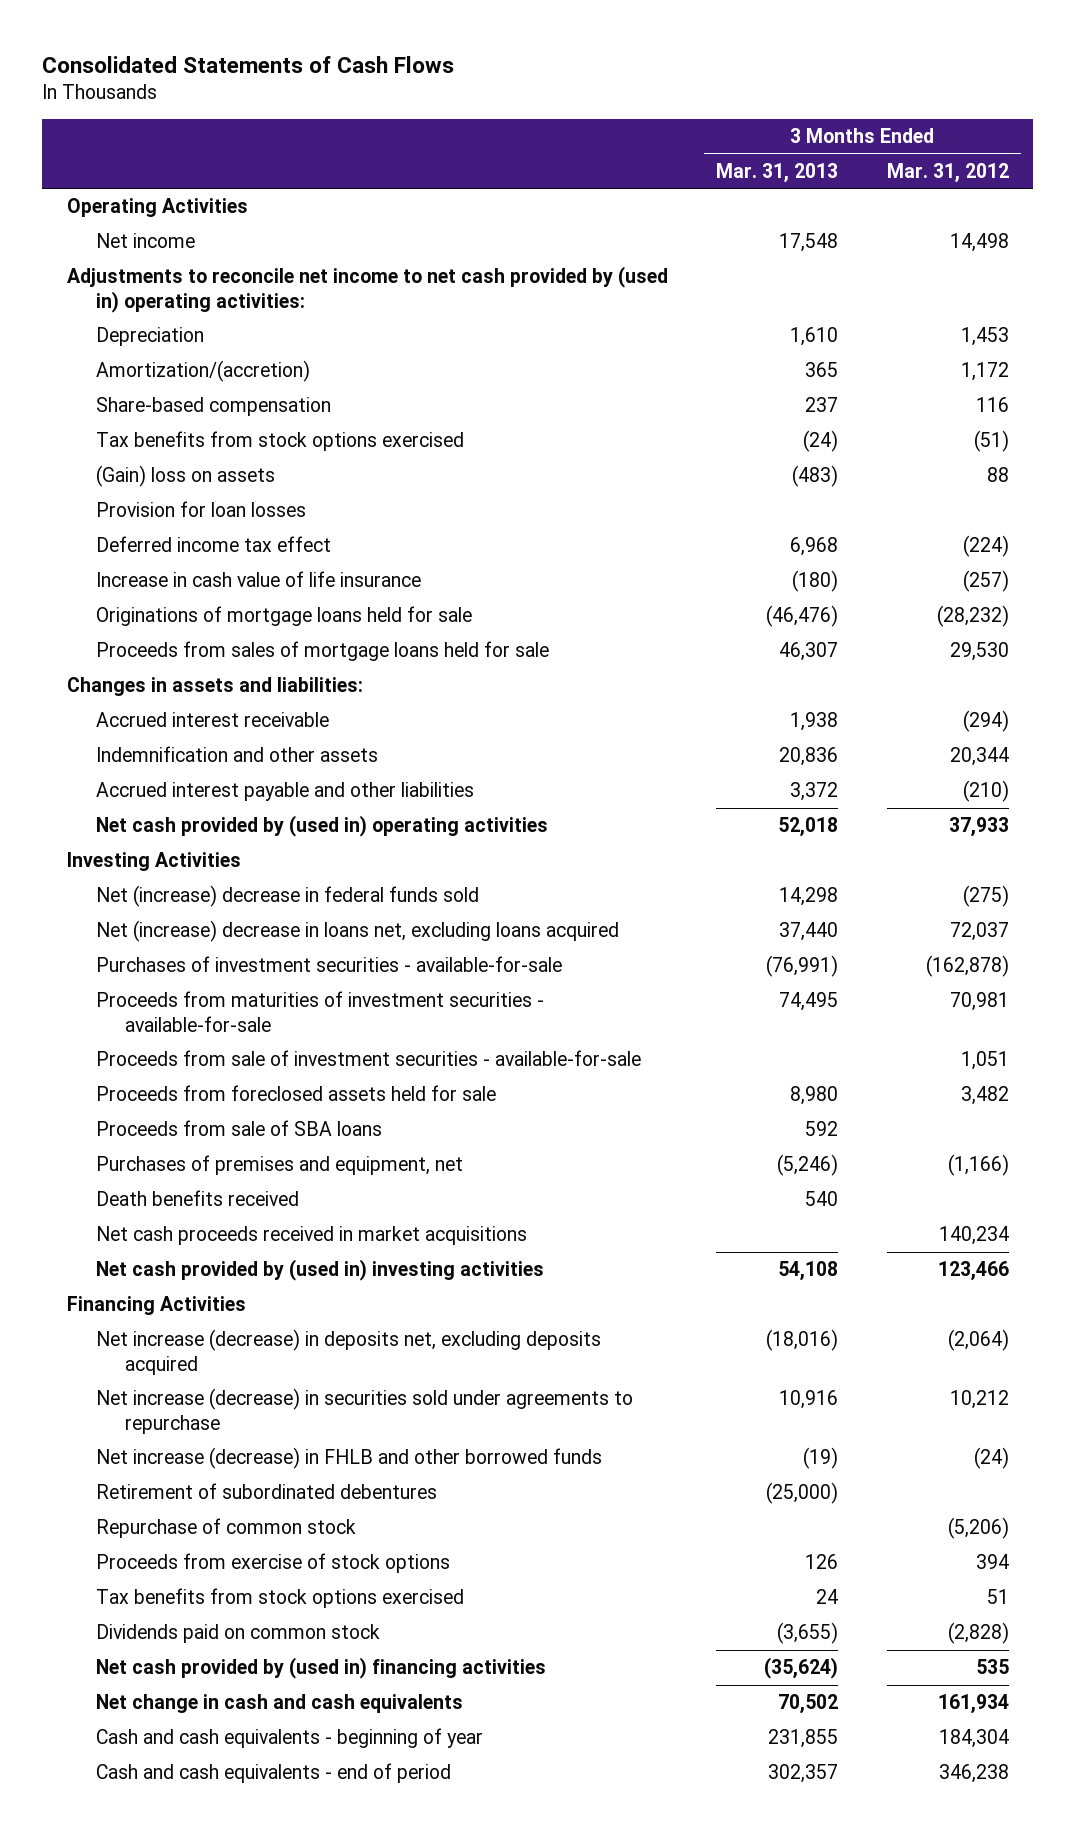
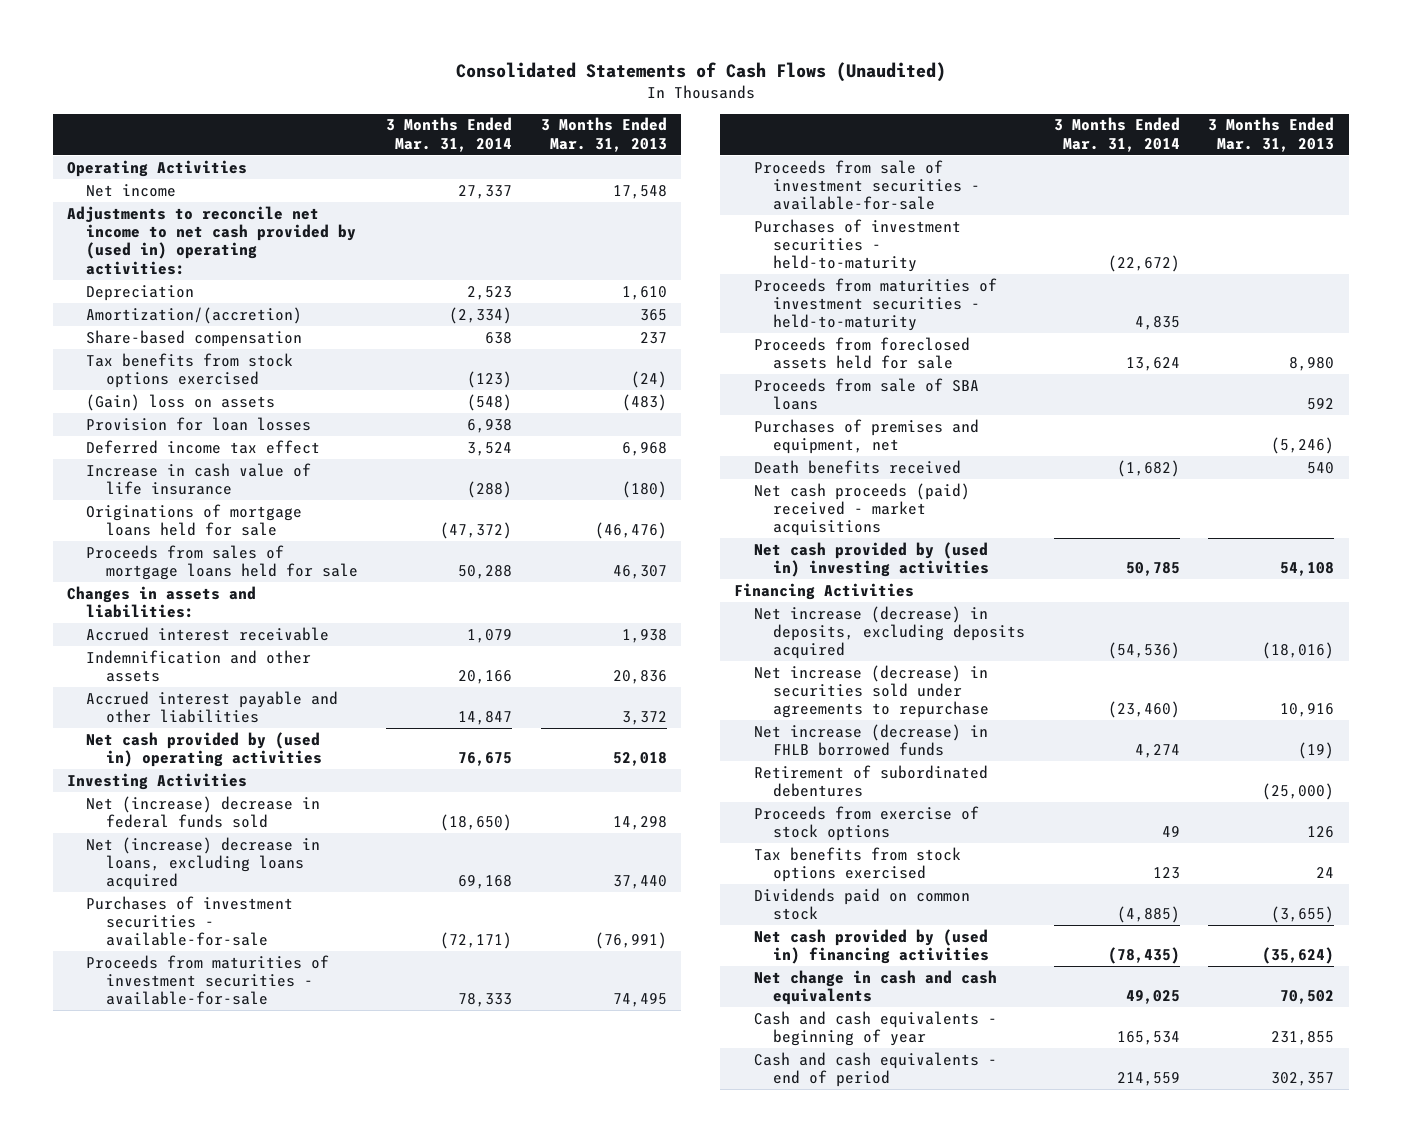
[42,55,455,73] Consolidated Statements of Cash Flows -> [455,61,946,82] Consolidated Statements of Cash Flows (Unaudited)
[886,162,1009,183] Mar. 31, 2012 -> none
none -> [386,117,513,152] 3 Months Ended Mar. 31, 2014
[96,920,620,943] Net (increase) decrease in loans net, excluding loans acquired -> [86,836,321,891] Net (increase) decrease in loans, excluding loans acquired
none -> [753,218,961,273] Purchases of investment securities - held-to-maturity
none -> [753,277,997,332] Proceeds from maturities of investment securities - held-to-maturity
[96,1226,528,1246] Net cash proceeds received in market acquisitions -> [753,482,970,537] Net cash proceeds (paid) received - market acquisitions
[96,1329,602,1375] Net increase (decrease) in deposits net, excluding deposits acquired -> [753,605,1026,660] Net increase (decrease) in deposits, excluding deposits acquired
[96,1447,603,1470] Net increase (decrease) in FHLB and other borrowed funds -> [753,723,988,757] Net increase (decrease) in FHLB borrowed funds
[96,1518,357,1539] Repurchase of common stock -> none

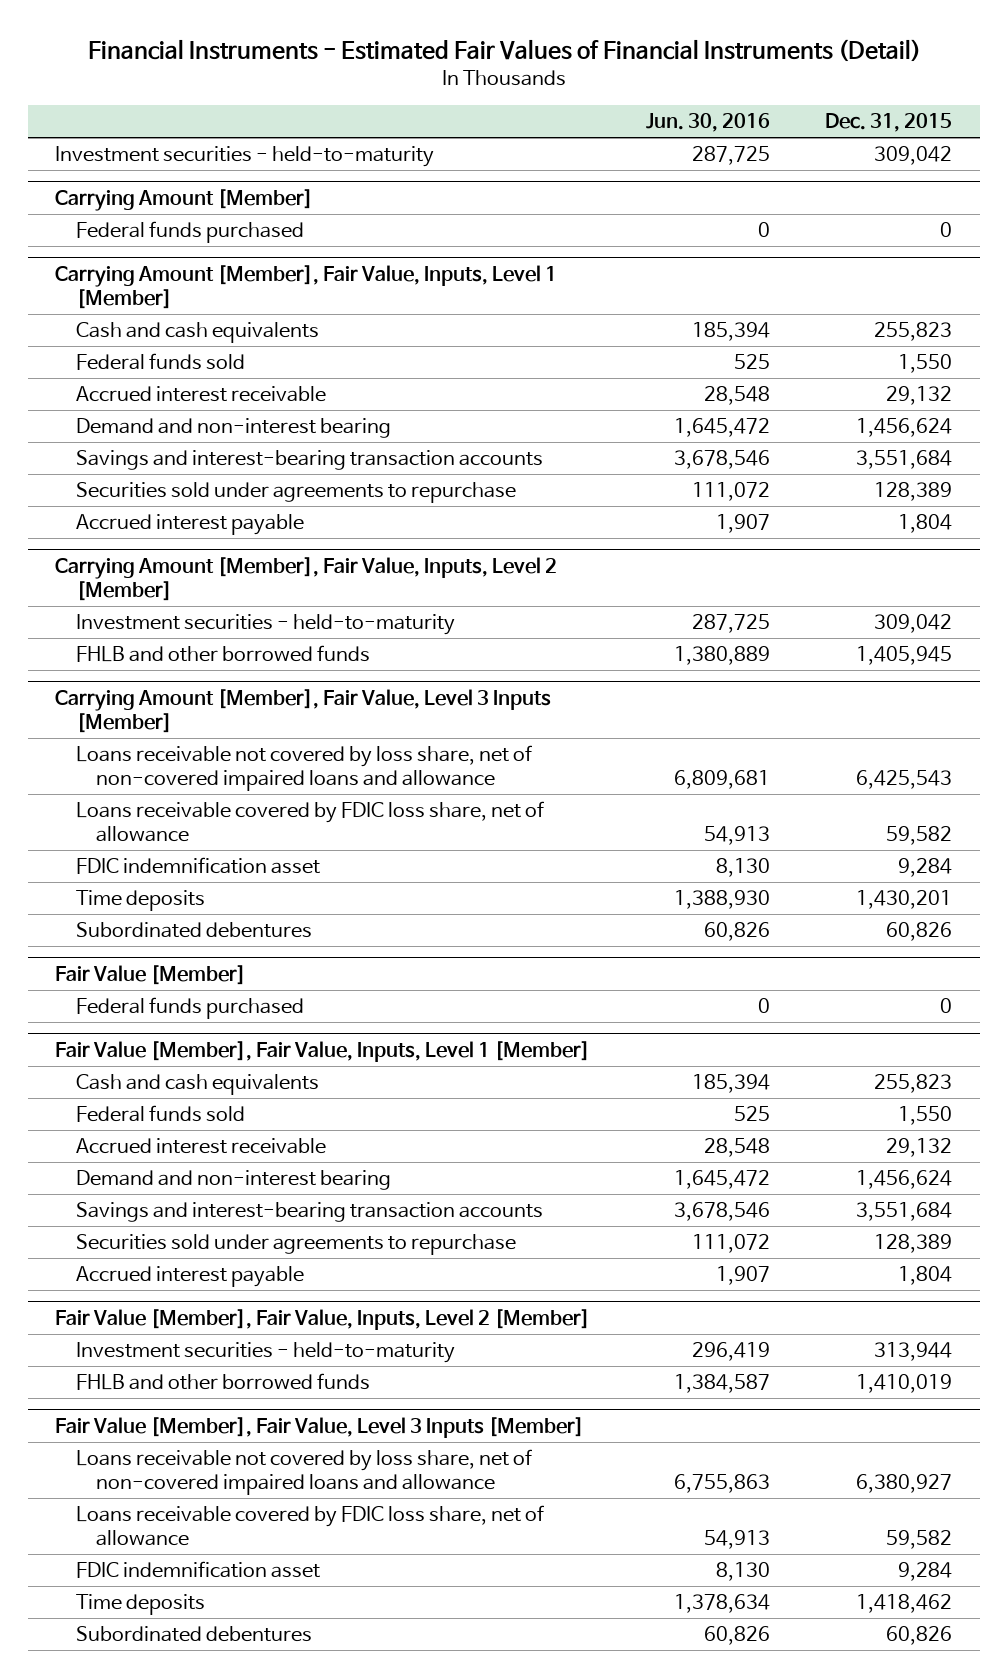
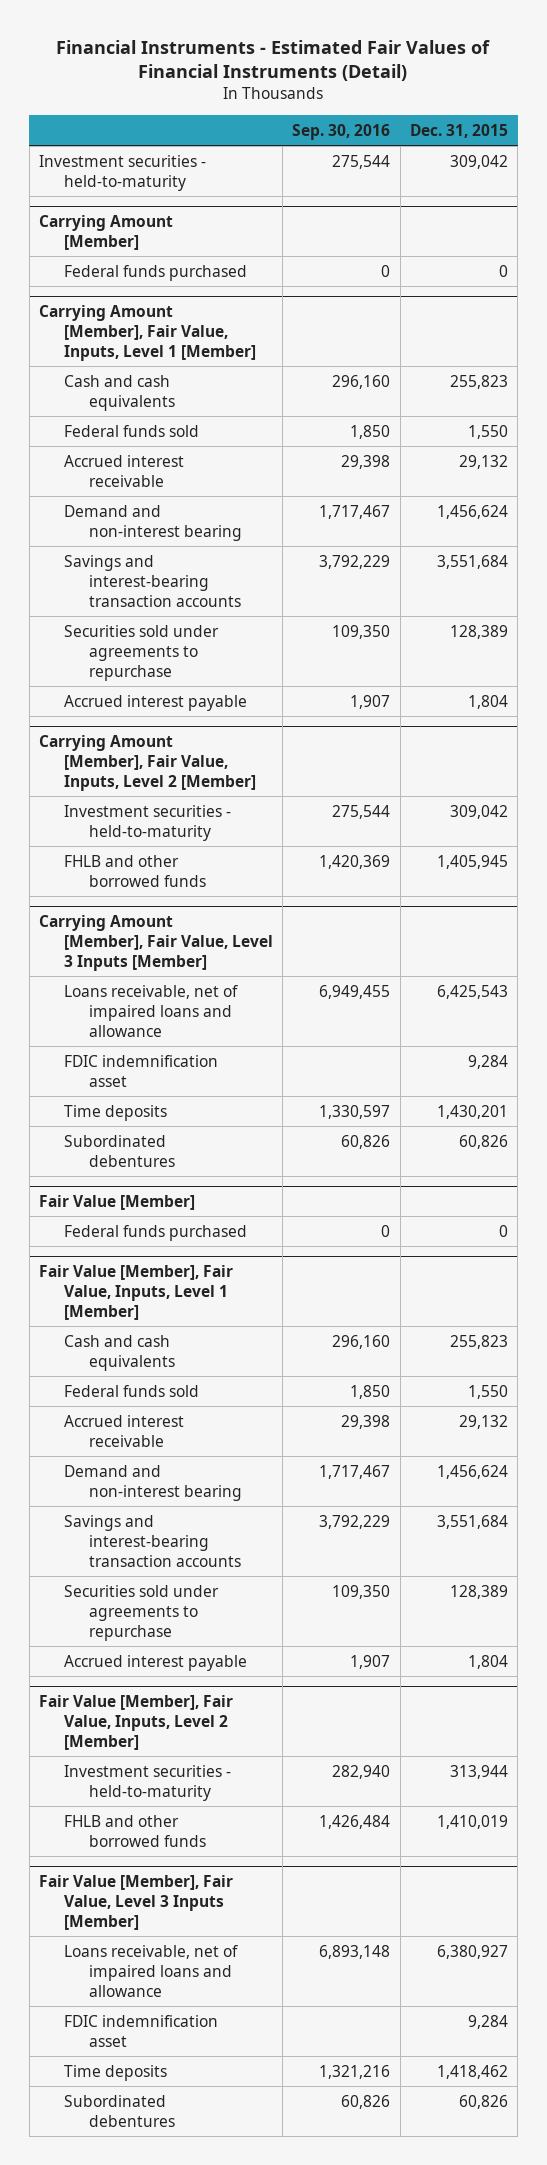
[645,113,770,133] Jun. 30, 2016 -> none
none -> [292,123,391,140] Sep. 30, 2016
[75,801,544,843] Loans receivable covered by FDIC loss share, net of allowance -> none
[75,745,532,792] Loans receivable not covered by loss share, net of non-covered impaired loans and allowance -> [63,984,238,1038] Loans receivable, net of impaired loans and allowance
[75,1505,544,1547] Loans receivable covered by FDIC loss share, net of allowance -> none
[75,1449,532,1496] Loans receivable not covered by loss share, net of non-covered impaired loans and allowance -> [63,1944,238,1998] Loans receivable, net of impaired loans and allowance

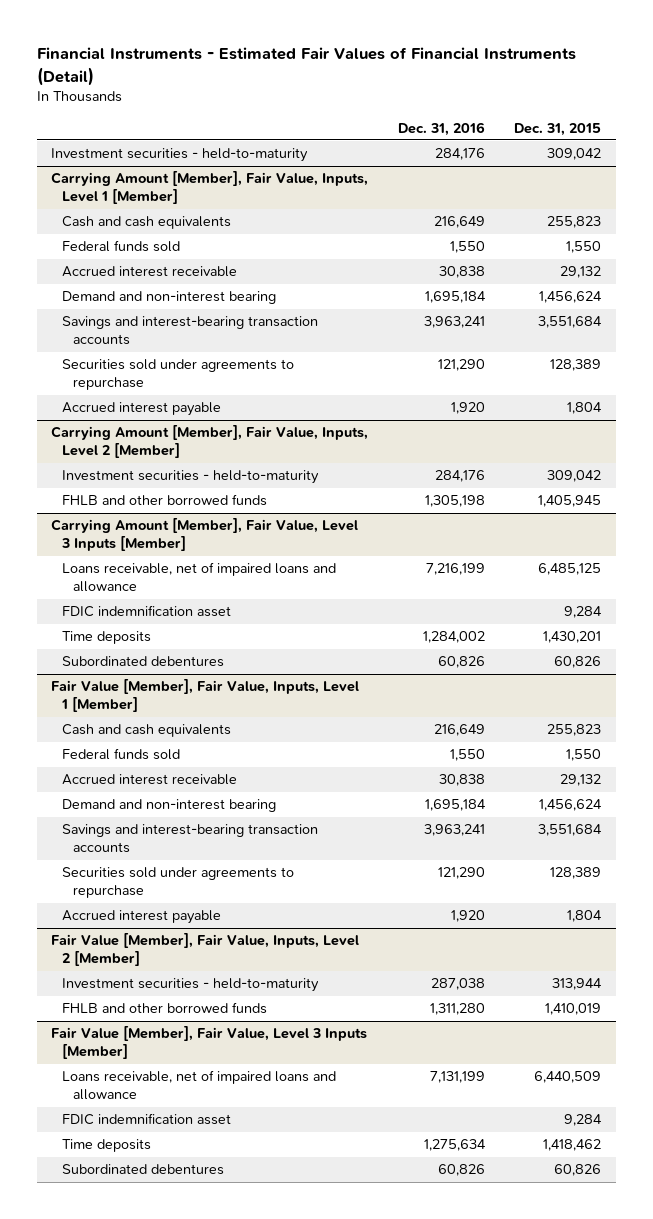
[292,123,391,140] Sep. 30, 2016 -> none
none -> [397,121,485,136] Dec. 31, 2016
[38,214,173,250] Carrying Amount [Member] -> none
[63,264,247,281] Federal funds purchased -> none
[436,984,508,999] 6,425,543 -> [538,563,602,576] 6,485,125
[38,1194,195,1210] Fair Value [Member] -> none
[63,1224,247,1241] Federal funds purchased -> none
[436,1944,508,1959] 6,380,927 -> [534,1071,602,1084] 6,440,509

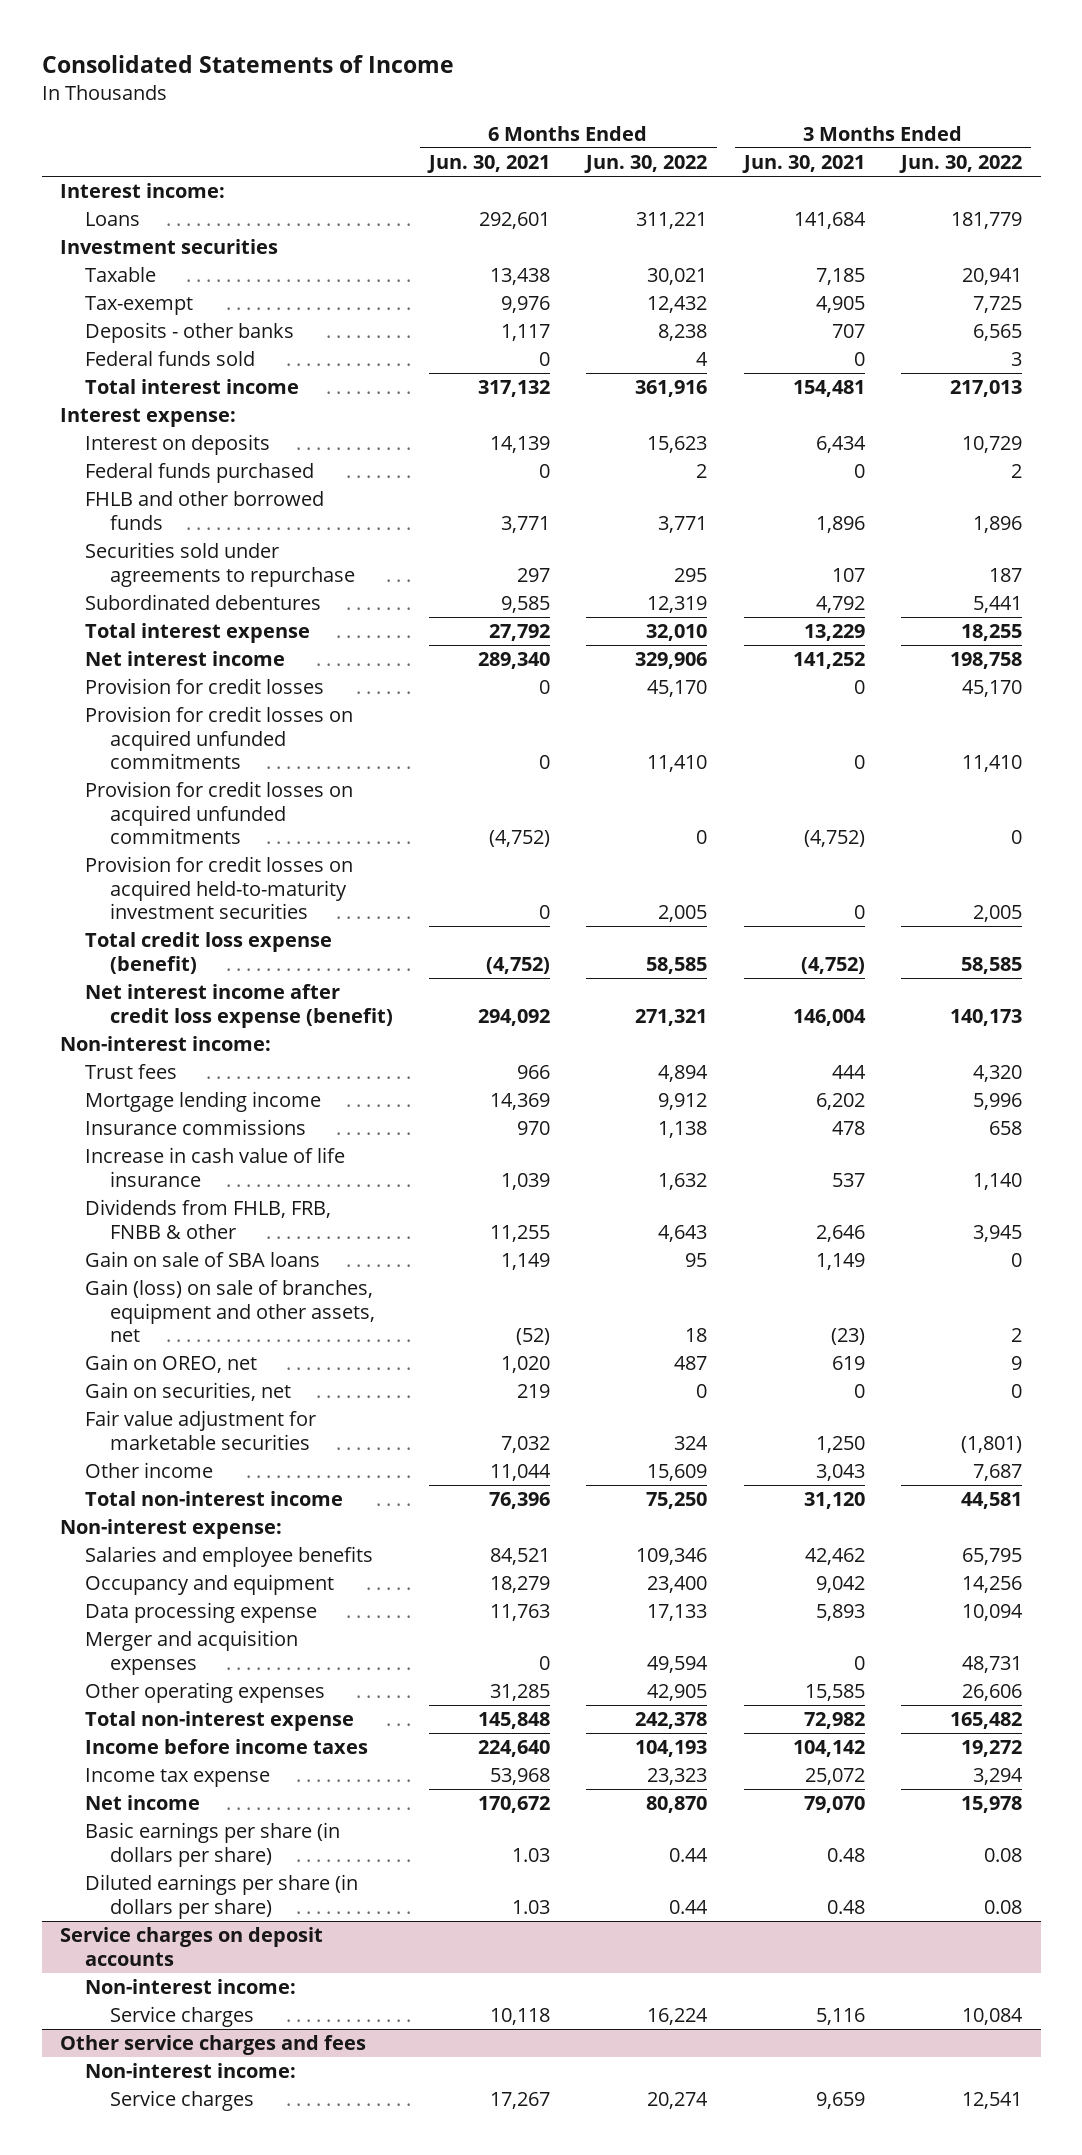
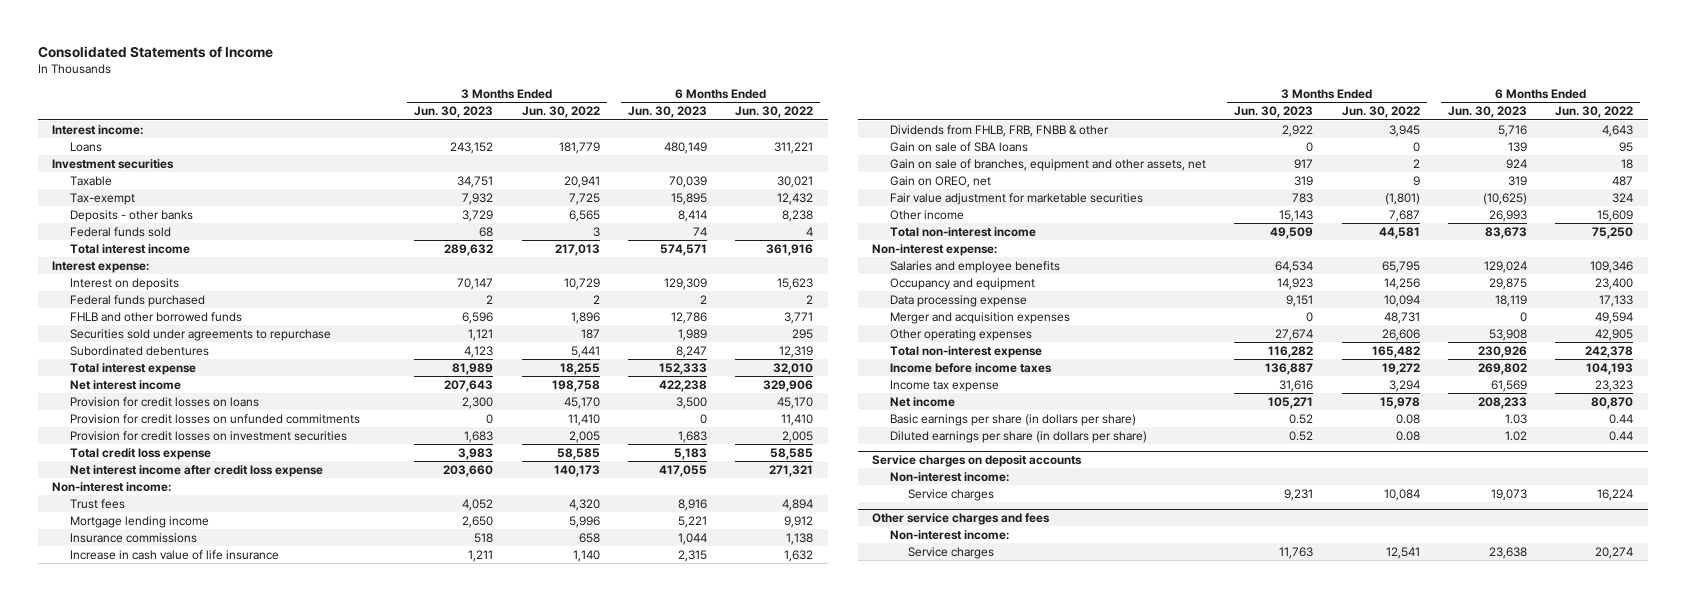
[427,155,551,174] Jun. 30, 2021 -> none
[741,155,865,174] Jun. 30, 2021 -> none
none -> [414,106,494,119] Jun. 30, 2023
none -> [628,106,708,119] Jun. 30, 2023
[84,706,353,770] Provision for credit losses on acquired unfunded commitments -> none
[84,678,324,695] Provision for credit losses -> [70,396,260,407] Provision for credit losses on loans
[84,781,353,845] Provision for credit losses on acquired unfunded commitments -> [70,413,361,424] Provision for credit losses on unfunded commitments
[696,830,708,845] 0 -> [781,413,814,426] 11,410
[1011,830,1023,845] 0 -> [567,413,600,426] 11,410
[84,856,353,920] Provision for credit losses on acquired held-to-maturity investment securities -> [70,430,348,441] Provision for credit losses on investment securities
[84,932,332,974] Total credit loss expense (benefit) -> [70,447,212,460] Total credit loss expense
[84,984,393,1028] Net interest income after credit loss expense (benefit) -> [70,464,324,477] Net interest income after credit loss expense
[84,1279,375,1343] Gain (loss) on sale of branches, equipment and other assets, net -> [890,158,1207,171] Gain on sale of branches, equipment and other assets, net
[84,1382,291,1402] Gain on securities, net -> none

